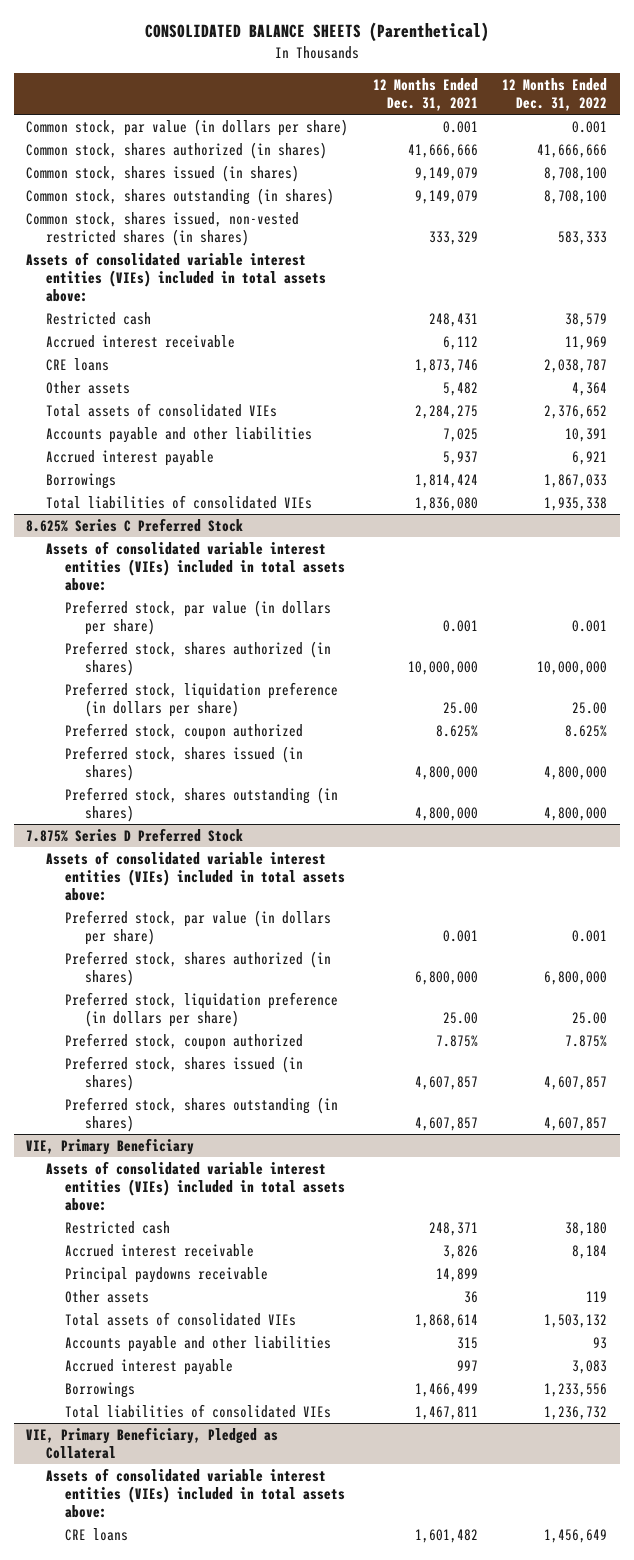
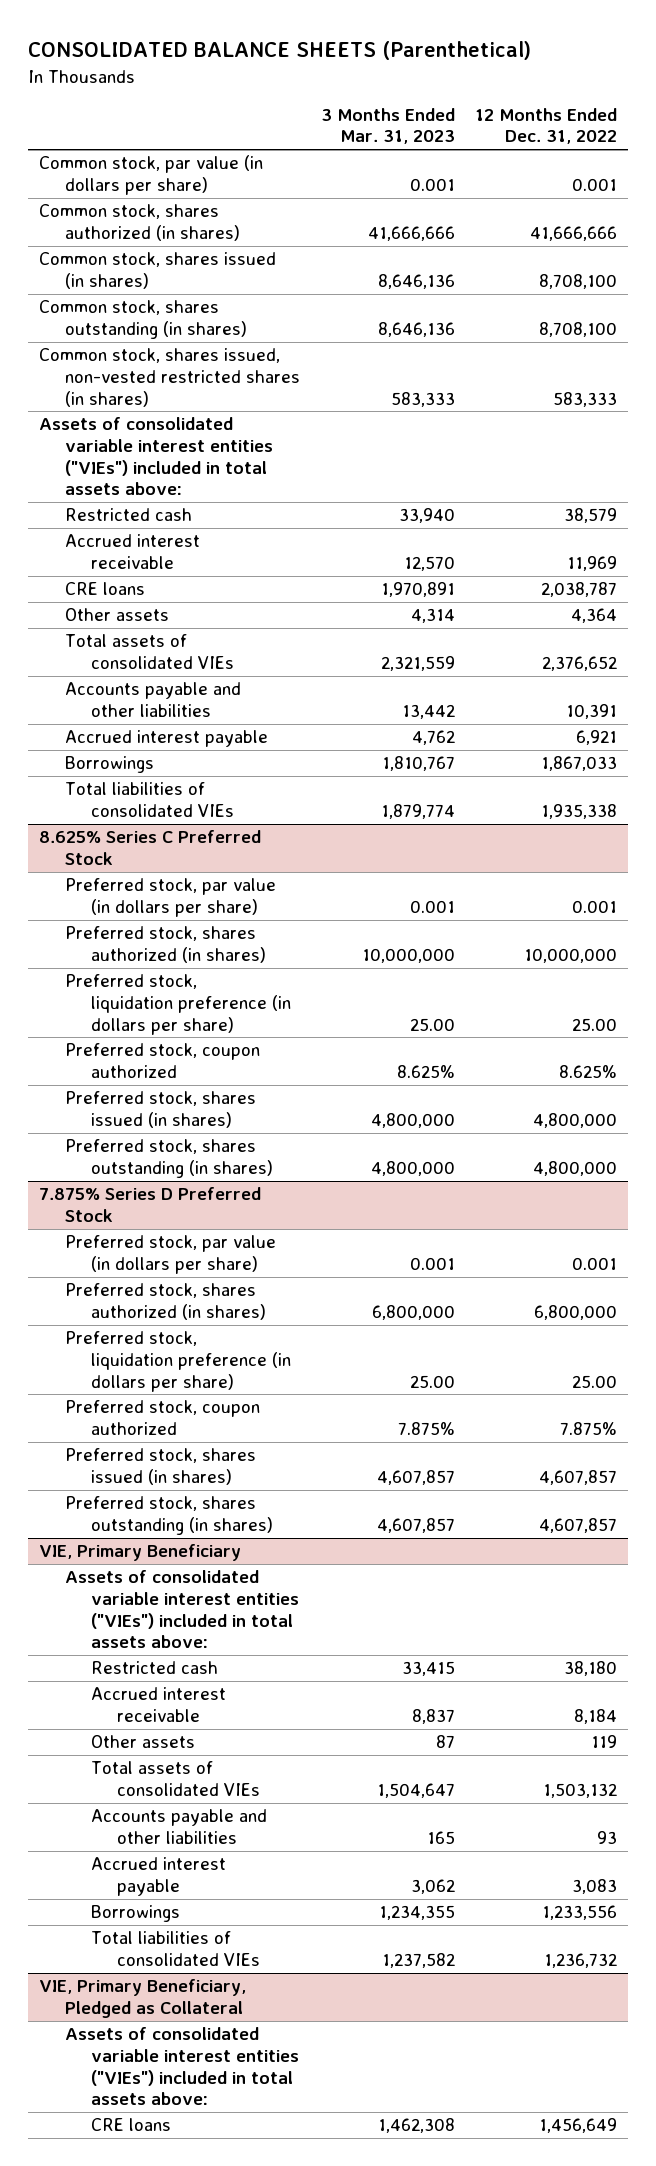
[372,78,478,112] 12 Months Ended Dec. 31, 2021 -> none
none -> [320,107,455,145] 3 Months Ended Mar. 31, 2023
[26,251,326,302] Assets of consolidated variable interest entities (VIEs) included in total assets above: -> [38,417,273,496] Assets of consolidated variable interest entities ("VIEs") included in total assets above:
[45,540,346,591] Assets of consolidated variable interest entities (VIEs) included in total assets above: -> none
[45,850,346,901] Assets of consolidated variable interest entities (VIEs) included in total assets above: -> none
[45,1160,346,1211] Assets of consolidated variable interest entities (VIEs) included in total assets above: -> [64,1570,299,1649] Assets of consolidated variable interest entities ("VIEs") included in total assets above:
[65,1266,269,1283] Principal paydowns receivable -> none
[45,1467,346,1518] Assets of consolidated variable interest entities (VIEs) included in total assets above: -> [64,2027,299,2106] Assets of consolidated variable interest entities ("VIEs") included in total assets above:

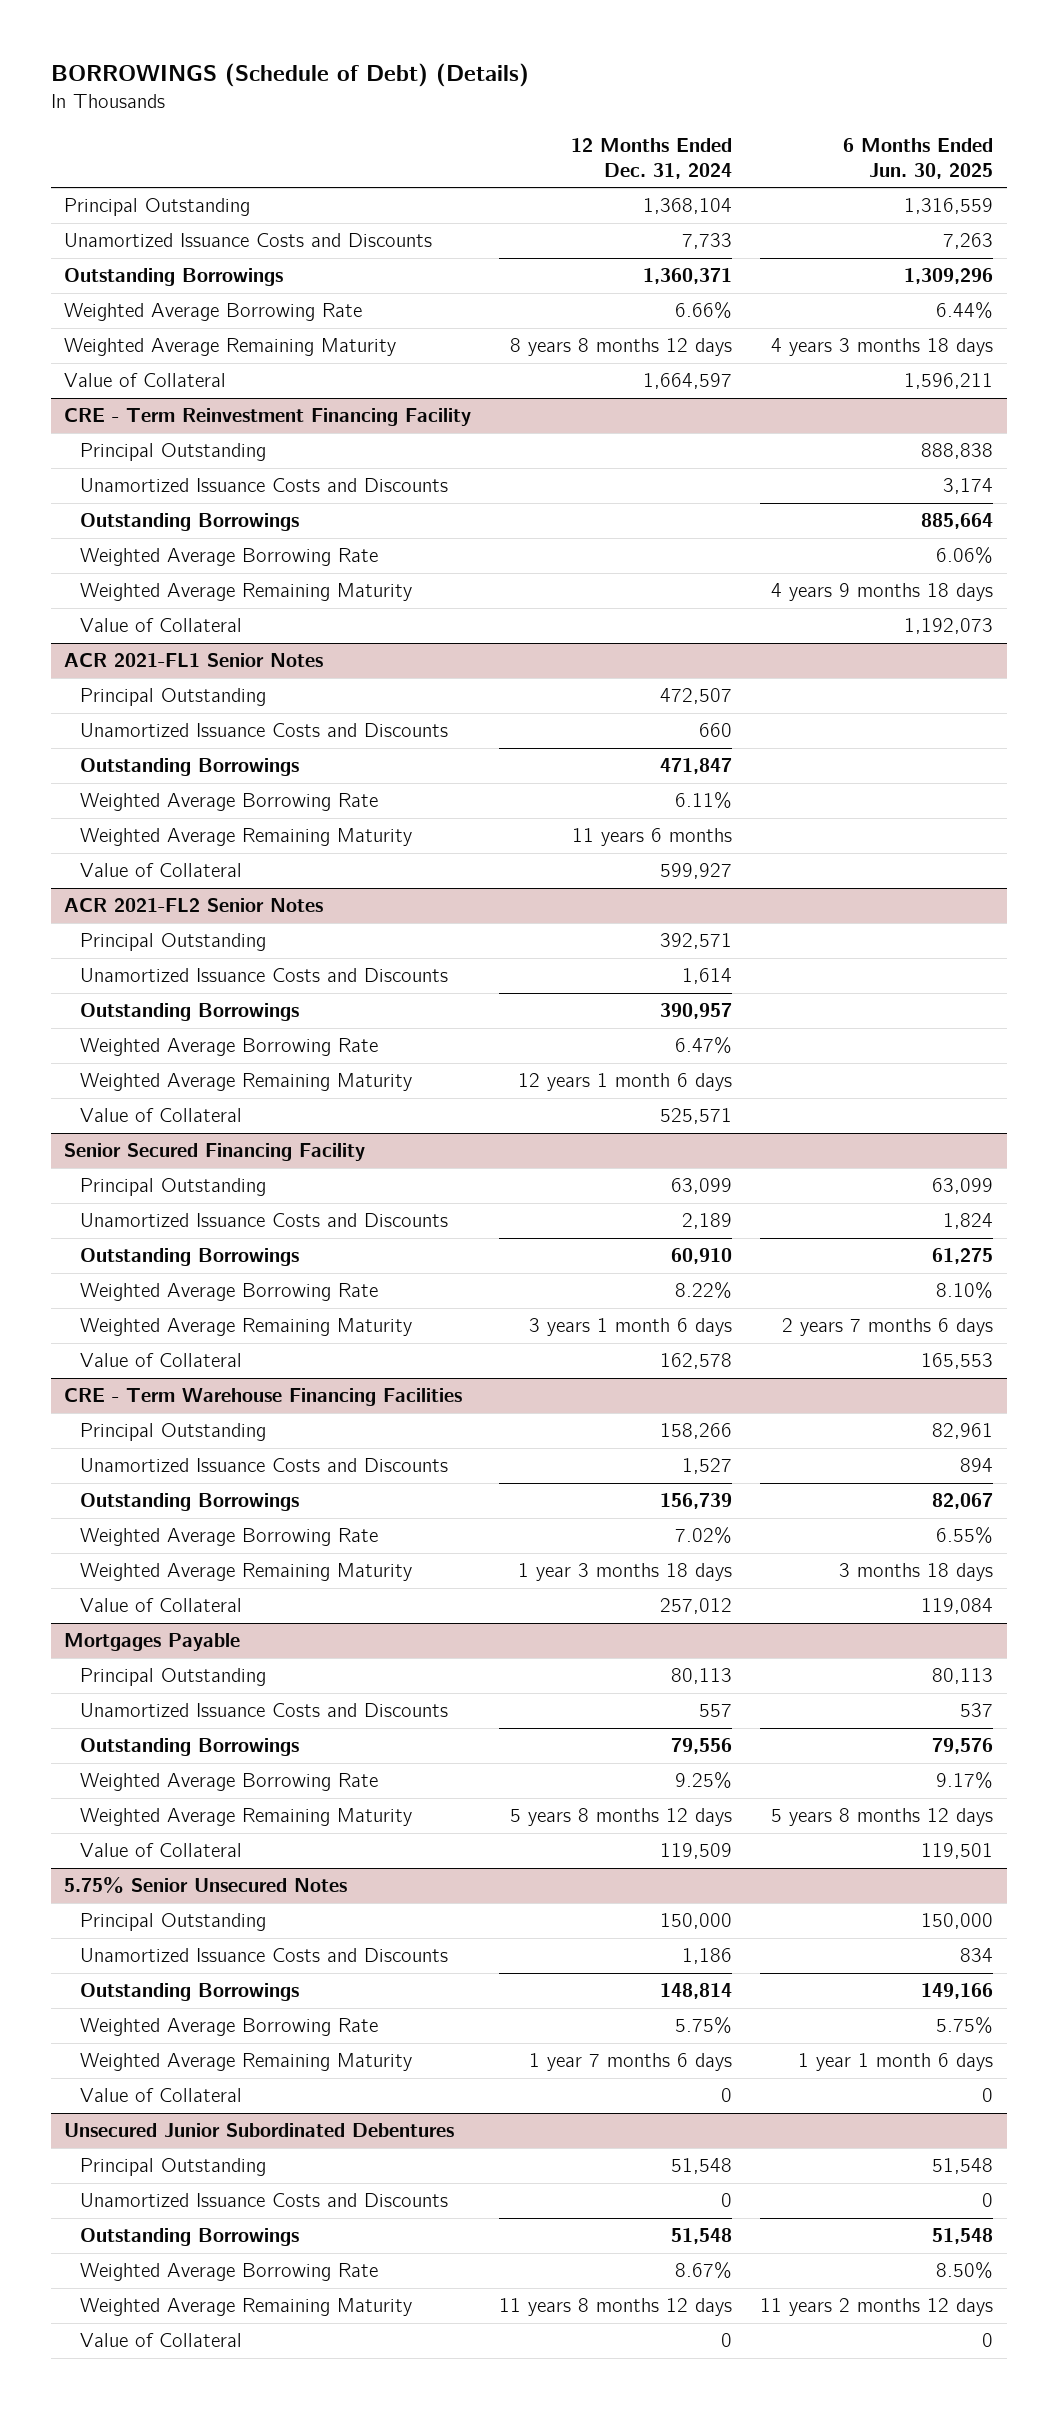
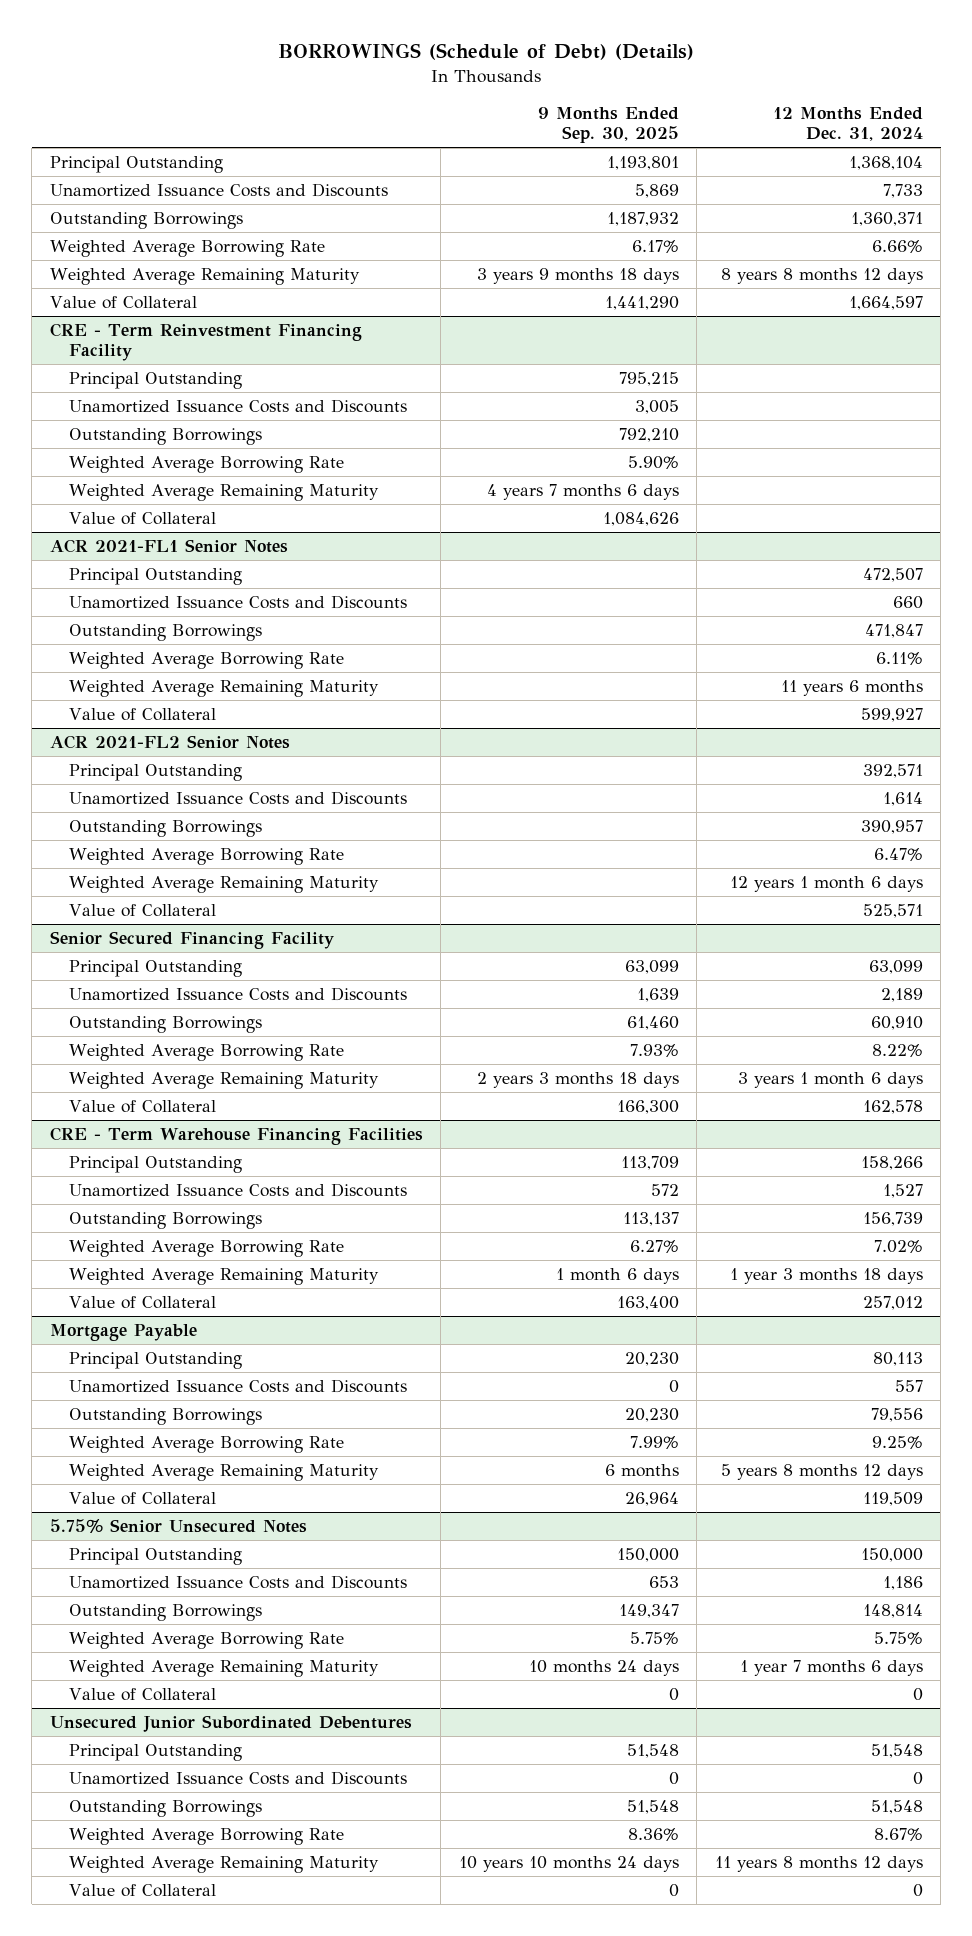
[842,137,993,179] 6 Months Ended Jun. 30, 2025 -> none
none -> [537,107,679,143] 9 Months Ended Sep. 30, 2025
[64,1633,241,1652] Mortgages Payable -> [49,1323,197,1341] Mortgage Payable

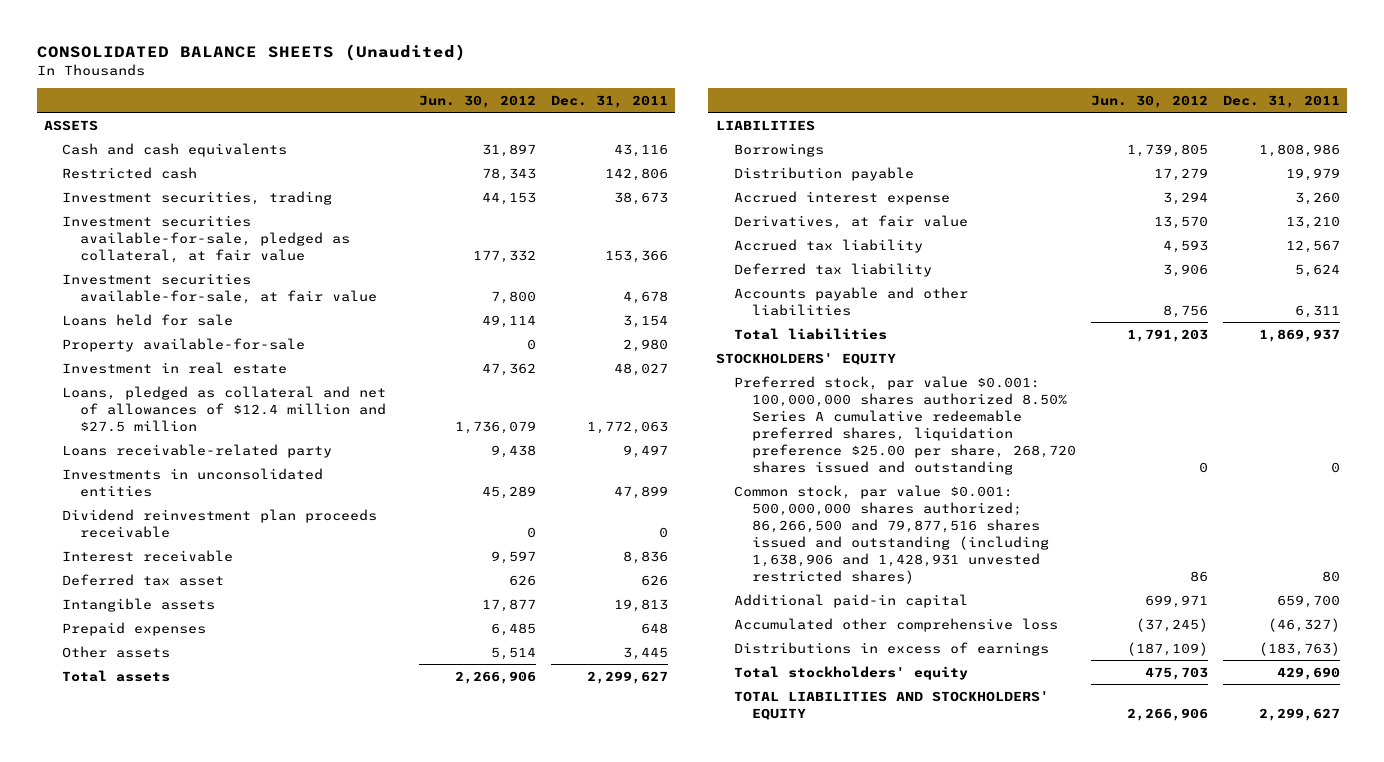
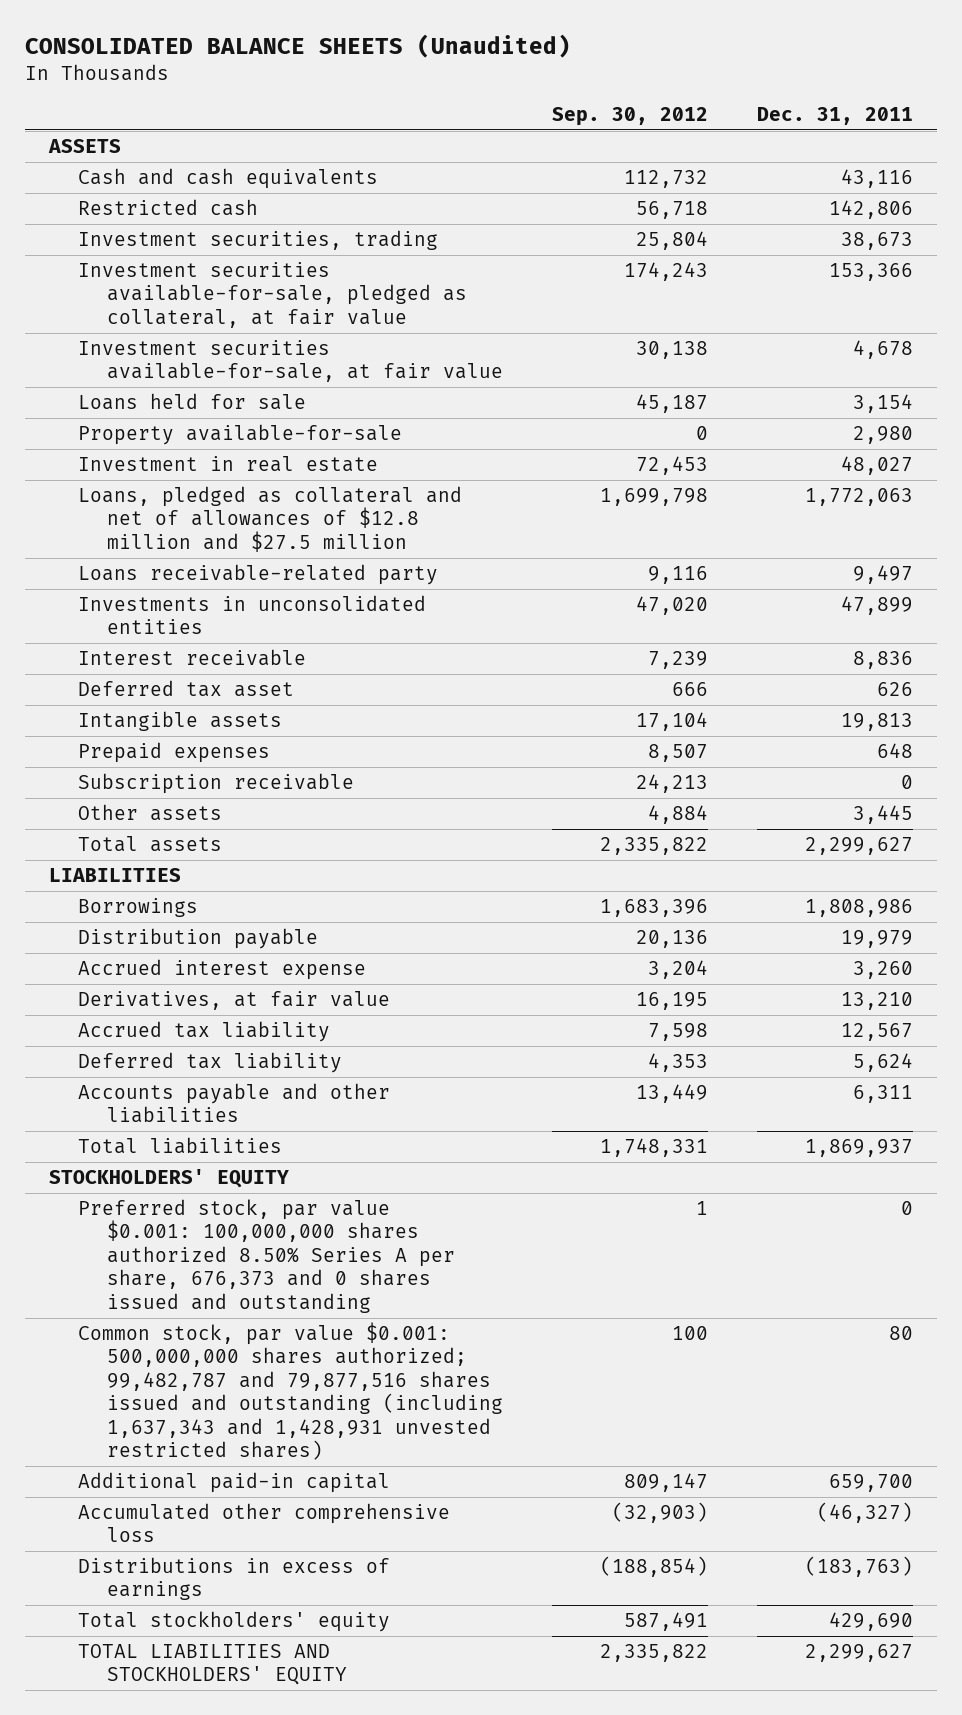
[418,94,536,108] Jun. 30, 2012 -> none
none -> [551,106,708,126] Sep. 30, 2012
[62,385,387,432] Loans, pledged as collateral and net of allowances of $12.4 million and $27.5 million -> [77,485,462,552] Loans, pledged as collateral and net of allowances of $12.8 million and $27.5 million
[62,508,378,538] Dividend reinvestment plan proceeds receivable -> none
none -> [77,772,354,794] Subscription receivable
[733,375,1076,475] Preferred stock, par value $0.001: 100,000,000 shares authorized 8.50% Series A cumulative redeemable preferred shares, liquidation preference $25.00 per share, 268,720 shares issued and outstanding -> [77,1198,455,1313] Preferred stock, par value $0.001: 100,000,000 shares authorized 8.50% Series A per share, 676,373 and 0 shares issued and outstanding
[733,484,1049,584] Common stock, par value $0.001: 500,000,000 shares authorized; 86,266,500 and 79,877,516 shares issued and outstanding (including 1,638,906 and 1,428,931 unvested restricted shares) -> [77,1321,503,1461] Common stock, par value $0.001: 500,000,000 shares authorized; 99,482,787 and 79,877,516 shares issued and outstanding (including 1,637,343 and 1,428,931 unvested restricted shares)

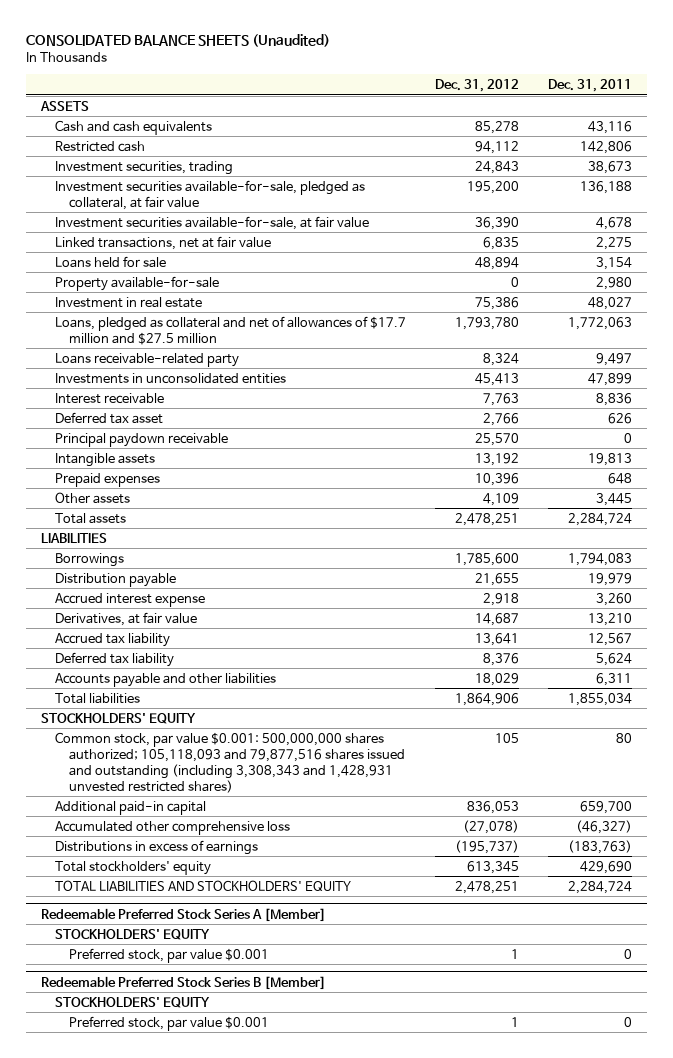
[551,106,708,126] Sep. 30, 2012 -> none
none -> [435,79,520,93] Dec. 31, 2012
[828,262,913,281] 153,366 -> [580,180,633,194] 136,188
none -> [54,235,271,250] Linked transactions, net at fair value
[77,485,462,552] Loans, pledged as collateral and net of allowances of $12.8 million and $27.5 million -> [54,315,406,345] Loans, pledged as collateral and net of allowances of $17.7 million and $27.5 million
none -> [54,432,228,447] Principal paydown receivable
[77,772,354,794] Subscription receivable -> none
[804,836,913,855] 2,299,627 -> [568,512,633,526] 2,284,724
[804,898,913,917] 1,808,986 -> [568,552,633,566] 1,794,083
[804,1138,913,1157] 1,869,937 -> [568,692,633,706] 1,855,034
[77,1198,455,1313] Preferred stock, par value $0.001: 100,000,000 shares authorized 8.50% Series A per share, 676,373 and 0 shares issued and outstanding -> none
[77,1321,503,1461] Common stock, par value $0.001: 500,000,000 shares authorized; 99,482,787 and 79,877,516 shares issued and outstanding (including 1,637,343 and 1,428,931 unvested restricted shares) -> [54,731,405,793] Common stock, par value $0.001: 500,000,000 shares authorized; 105,118,093 and 79,877,516 shares issued and outstanding (including 3,308,343 and 1,428,931 unvested restricted shares)
[804,1643,913,1662] 2,299,627 -> [568,880,633,894] 2,284,724
none -> [40,907,326,922] Redeemable Preferred Stock Series A [Member]
none -> [54,928,210,940] STOCKHOLDERS' EQUITY
none -> [68,947,269,963] Preferred stock, par value $0.001
none -> [40,975,326,990] Redeemable Preferred Stock Series B [Member]
none -> [54,996,210,1008] STOCKHOLDERS' EQUITY
none -> [68,1015,269,1031] Preferred stock, par value $0.001

